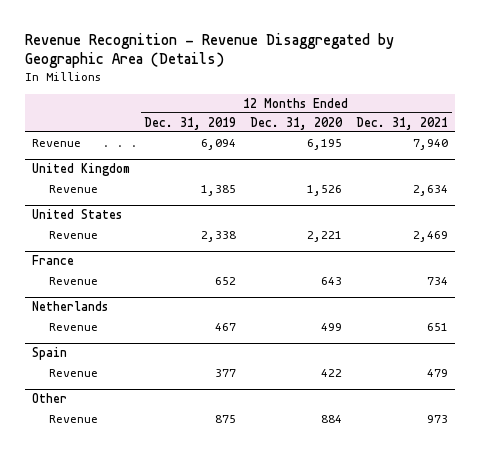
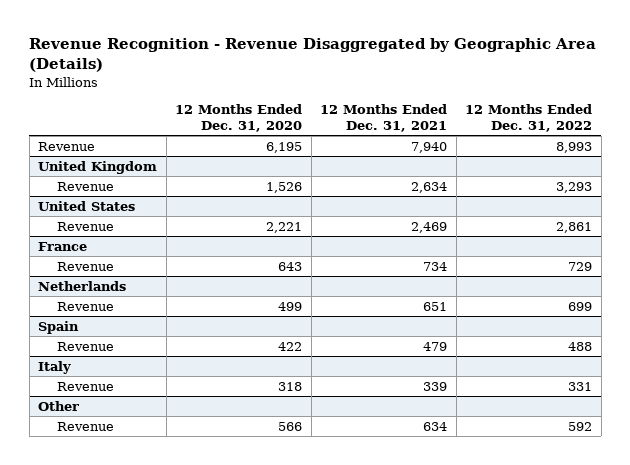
[144,116,237,130] Dec. 31, 2019 -> none
none -> [465,104,593,133] 12 Months Ended Dec. 31, 2022
none -> [38,360,72,374] Italy
none -> [56,381,114,391] Revenue
[321,414,343,423] 884 -> [278,421,303,431] 566
[427,414,449,423] 973 -> [423,421,448,431] 634

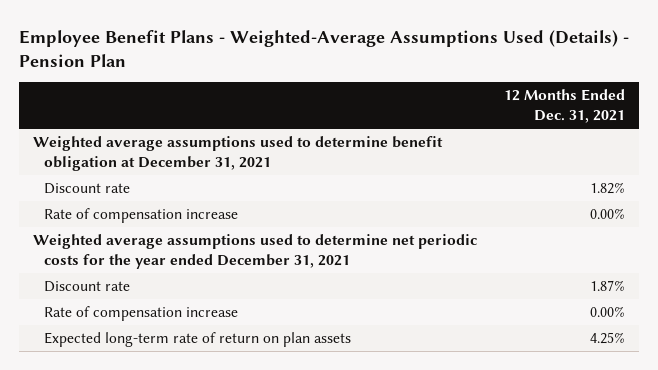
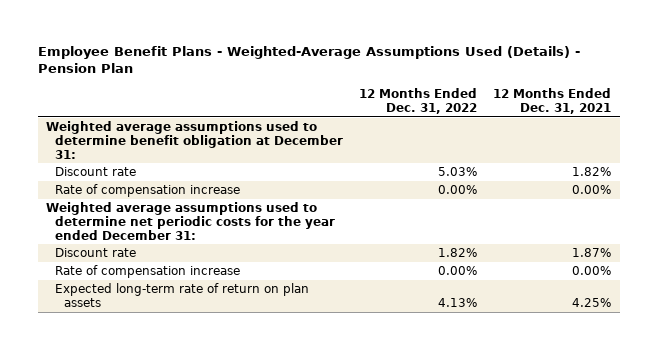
none -> [359,88,478,114] 12 Months Ended Dec. 31, 2022
[32,136,443,171] Weighted average assumptions used to determine benefit obligation at December 31, 2021 -> [46,121,343,159] Weighted average assumptions used to determine benefit obligation at December 31:
[32,234,477,269] Weighted average assumptions used to determine net periodic costs for the year ended December 31, 2021 -> [46,202,335,240] Weighted average assumptions used to determine net periodic costs for the year ended December 31:

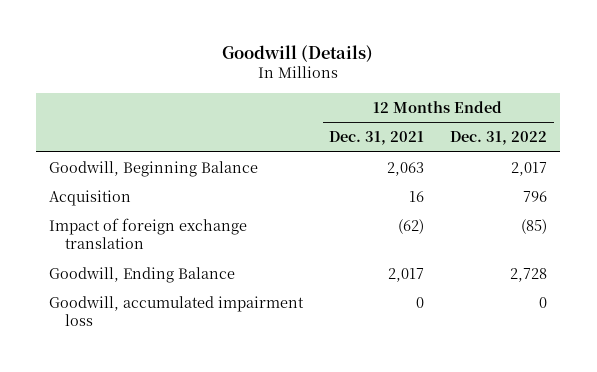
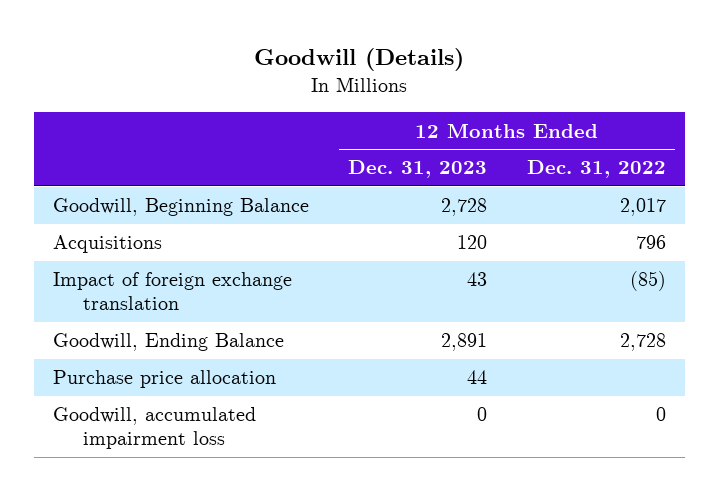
[329,131,425,146] Dec. 31, 2021 -> none
none -> [348,160,488,179] Dec. 31, 2023
[49,190,132,207] Acquisition -> [53,235,163,254] Acquisitions
none -> [53,370,277,389] Purchase price allocation

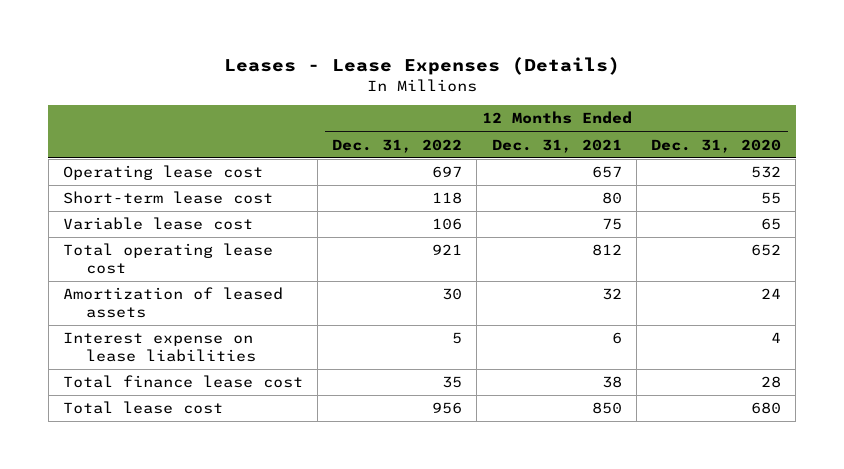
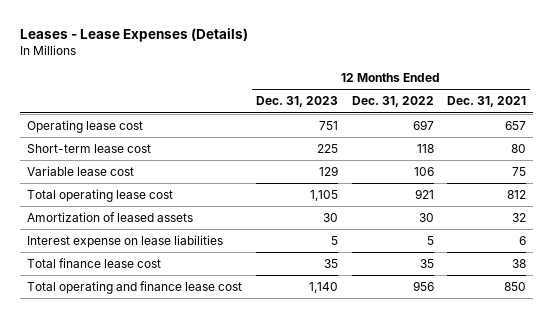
[651,138,782,153] Dec. 31, 2020 -> none
none -> [255,96,338,108] Dec. 31, 2023
[62,401,223,415] Total lease cost -> [27,280,243,294] Total operating and finance lease cost

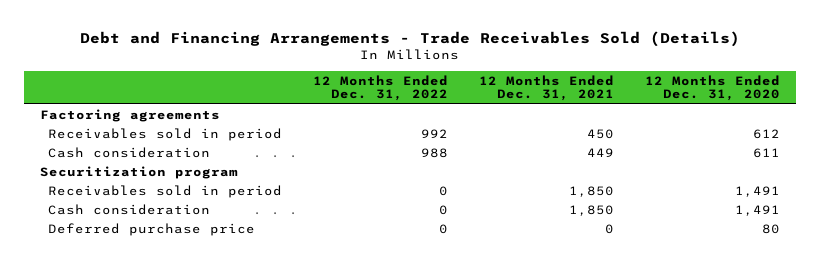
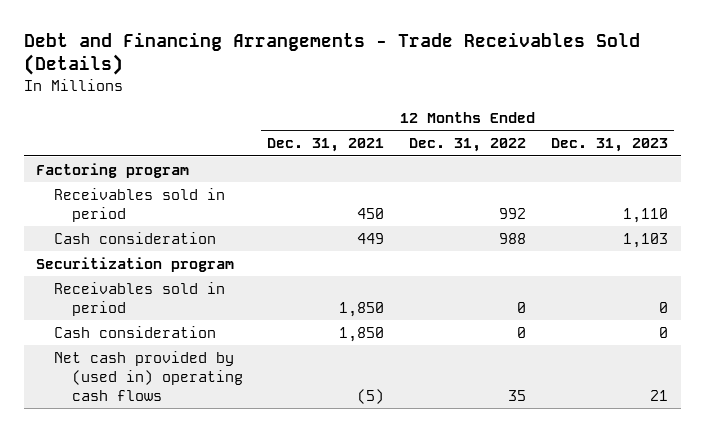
[645,74,781,102] 12 Months Ended Dec. 31, 2020 -> none
none -> [551,138,669,153] Dec. 31, 2023
[39,108,220,122] Factoring agreements -> [36,162,190,178] Factoring program
[48,222,256,236] Deferred purchase price -> none
none -> [53,350,243,401] Net cash provided by (used in) operating cash flows

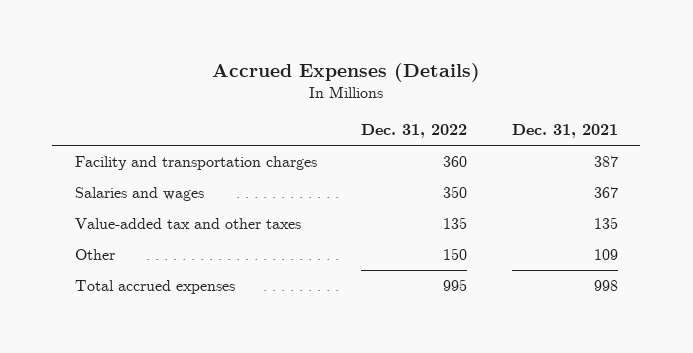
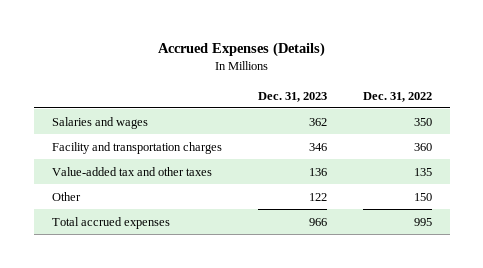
[512,124,619,139] Dec. 31, 2021 -> none
none -> [257,91,327,102] Dec. 31, 2023
[74,155,317,170] Facility and transportation charges -> [51,141,222,154] Facility and transportation charges

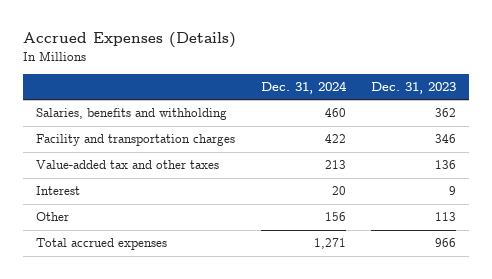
[362,91,432,102] Dec. 31, 2022 -> none
none -> [260,81,347,95] Dec. 31, 2024
[51,116,148,129] Salaries and wages -> [35,108,227,121] Salaries, benefits and withholding
none -> [35,186,80,196] Interest
[308,192,327,201] 122 -> [435,212,457,222] 113

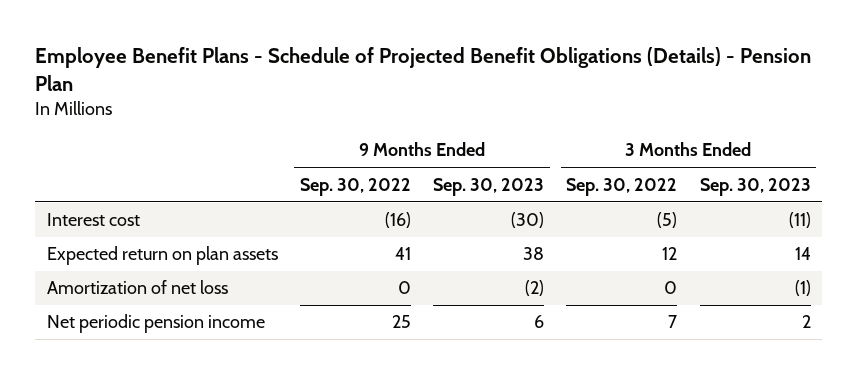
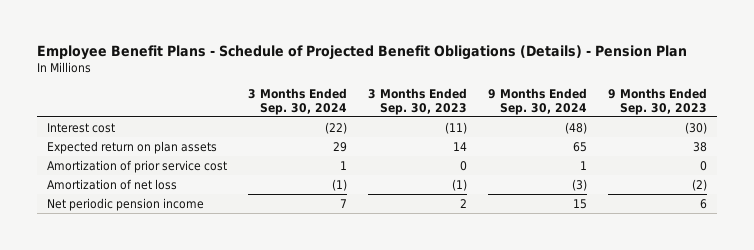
[299,177,411,196] Sep. 30, 2022 -> none
[566,177,678,196] Sep. 30, 2022 -> none
none -> [248,87,348,115] 3 Months Ended Sep. 30, 2024
none -> [487,87,587,115] 9 Months Ended Sep. 30, 2024
none -> [47,159,228,173] Amortization of prior service cost

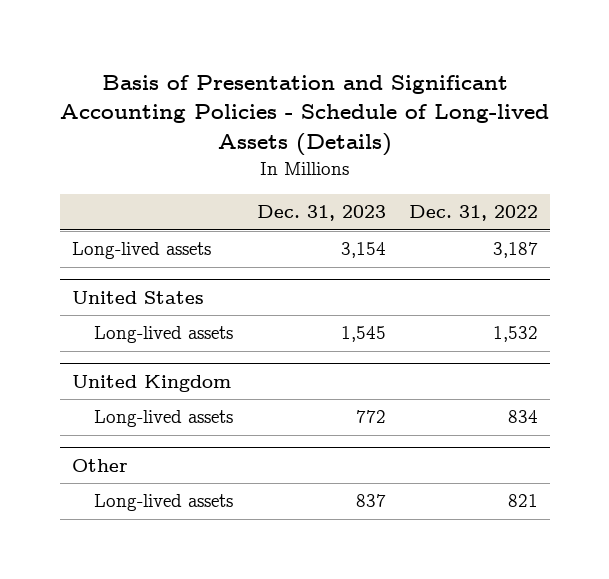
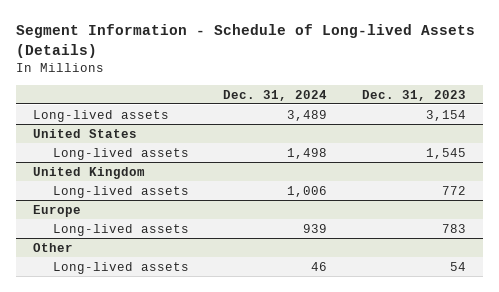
[59,74,549,156] Basis of Presentation and Significant Accounting Policies - Schedule of Long-lived Assets (Details) -> [15,24,475,59] Segment Information - Schedule of Long-lived Assets (Details)
[408,205,538,222] Dec. 31, 2022 -> none
none -> [223,89,328,101] Dec. 31, 2024
none -> [32,204,81,217] Europe
none -> [52,223,189,236] Long-lived assets
[355,494,386,508] 837 -> [449,261,466,271] 54

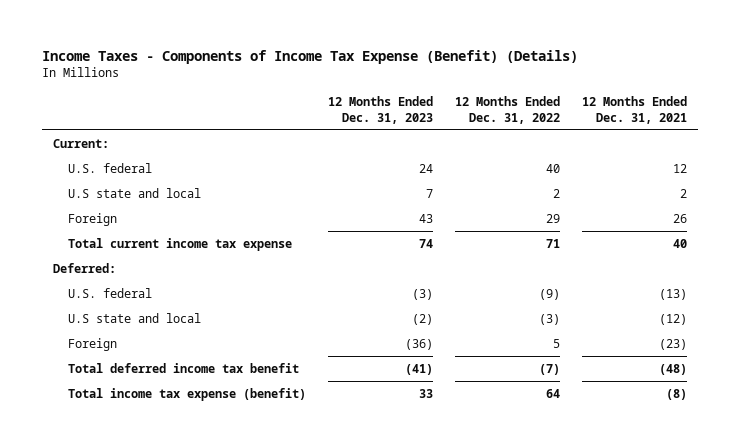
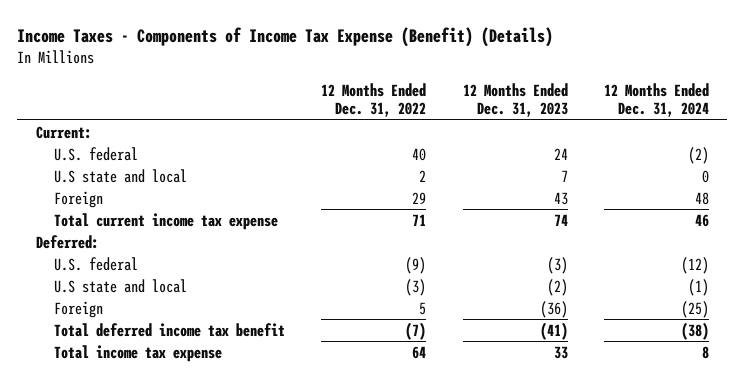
[581,96,687,124] 12 Months Ended Dec. 31, 2021 -> none
none -> [604,82,710,118] 12 Months Ended Dec. 31, 2024
[67,387,306,401] Total income tax expense (benefit) -> [53,344,222,362] Total income tax expense

